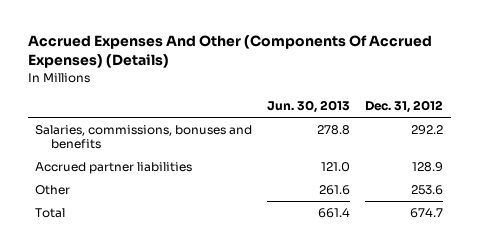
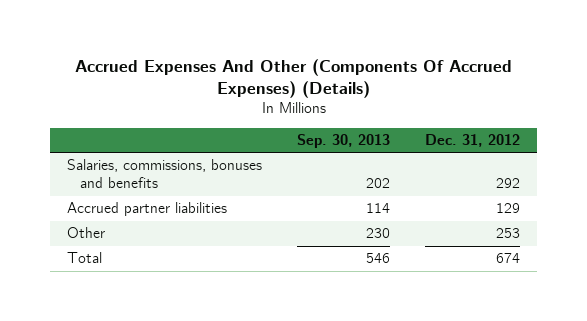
[267,99,351,113] Jun. 30, 2013 -> none
none -> [297,133,391,148] Sep. 30, 2013
[411,124,444,135] 292.2 -> [496,178,521,189] 292
[412,161,444,172] 128.9 -> [496,203,521,214] 129
[411,184,444,195] 253.6 -> [496,228,521,239] 253
[410,207,444,218] 674.7 -> [496,253,521,264] 674

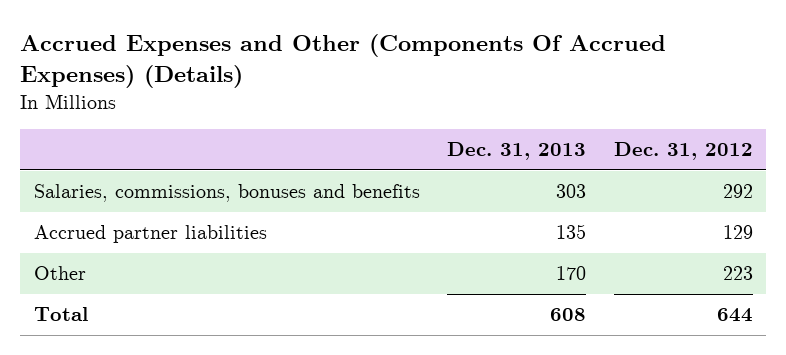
[74,58,512,99] Accrued Expenses And Other (Components Of Accrued Expenses) (Details) -> [19,34,666,89] Accrued Expenses and Other (Components Of Accrued Expenses) (Details)
[297,133,391,148] Sep. 30, 2013 -> none
none -> [447,142,587,161] Dec. 31, 2013
[496,228,521,239] 253 -> [722,266,753,281] 223
[496,253,521,264] 674 -> [716,308,753,323] 644

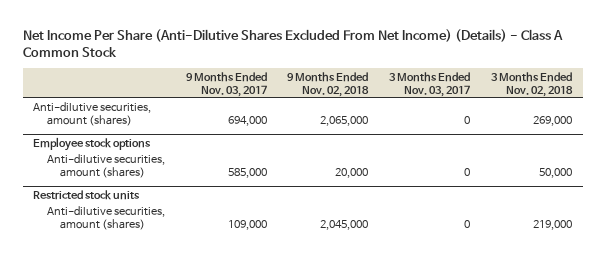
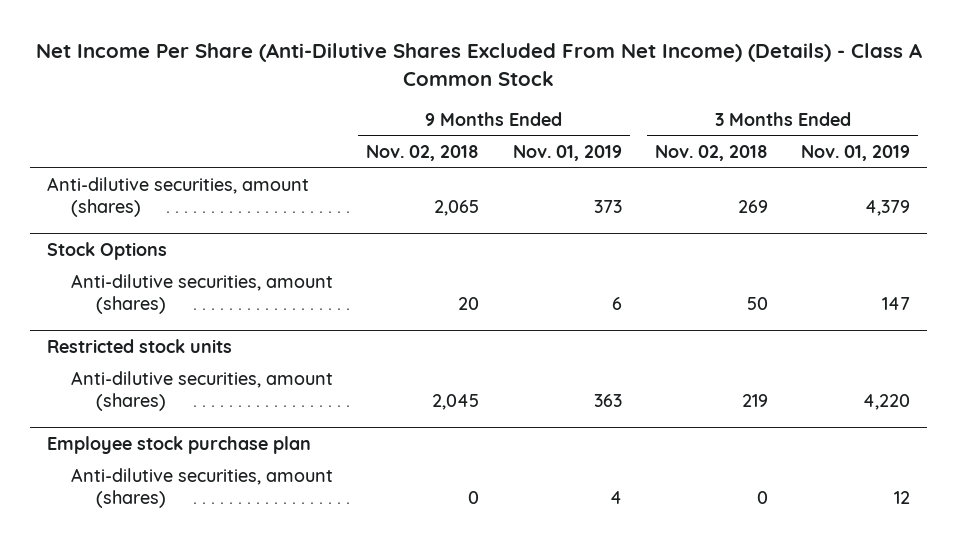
[185,71,267,97] 9 Months Ended Nov. 03, 2017 -> none
[389,71,471,97] 3 Months Ended Nov. 03, 2017 -> none
none -> [512,144,622,161] Nov. 01, 2019
none -> [801,144,911,161] Nov. 01, 2019
[320,116,369,127] 2,065,000 -> [434,199,480,216] 2,065
[533,116,573,127] 269,000 -> [737,199,768,213] 269
[33,136,152,151] Employee stock options -> [47,242,168,261] Stock Options
[335,168,369,179] 20,000 -> [458,296,480,310] 20
[539,168,573,179] 50,000 -> [746,296,768,310] 50
[320,220,369,231] 2,045,000 -> [432,393,480,410] 2,045
[533,220,573,231] 219,000 -> [741,393,768,407] 219
none -> [47,436,312,455] Employee stock purchase plan
none -> [71,468,334,508] Anti-dilutive securities, amount (shares)

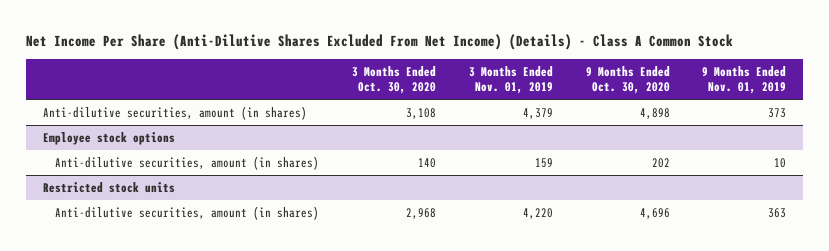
[366,144,480,161] Nov. 02, 2018 -> none
[654,144,768,161] Nov. 02, 2018 -> none
none -> [351,65,436,94] 3 Months Ended Oct. 30, 2020
none -> [585,65,670,94] 9 Months Ended Oct. 30, 2020
[47,177,310,217] Anti-dilutive securities, amount (shares) -> [42,106,307,121] Anti-dilutive securities, amount (in shares)
[47,242,168,261] Stock Options -> [42,132,175,146] Employee stock options
[71,274,334,314] Anti-dilutive securities, amount (shares) -> [55,156,320,171] Anti-dilutive securities, amount (in shares)
[611,296,622,310] 6 -> [774,158,787,169] 10
[882,296,911,310] 147 -> [534,158,553,169] 159
[47,436,312,455] Employee stock purchase plan -> none
[71,468,334,508] Anti-dilutive securities, amount (shares) -> none
[71,371,334,411] Anti-dilutive securities, amount (shares) -> [55,206,320,221] Anti-dilutive securities, amount (in shares)

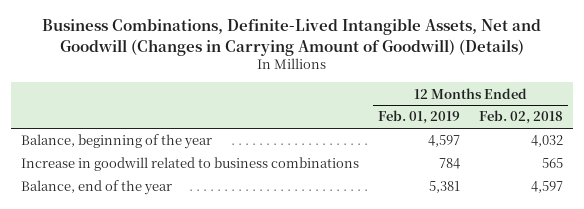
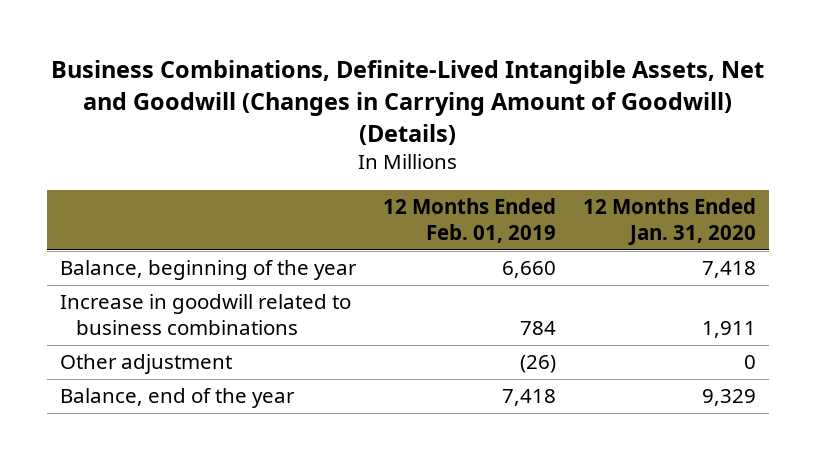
[479,110,564,125] Feb. 02, 2018 -> none
none -> [582,198,756,246] 12 Months Ended Jan. 31, 2020
[428,135,461,148] 4,597 -> [502,261,557,279] 6,660
none -> [60,354,233,375] Other adjustment
[429,181,461,194] 5,381 -> [502,389,557,407] 7,418

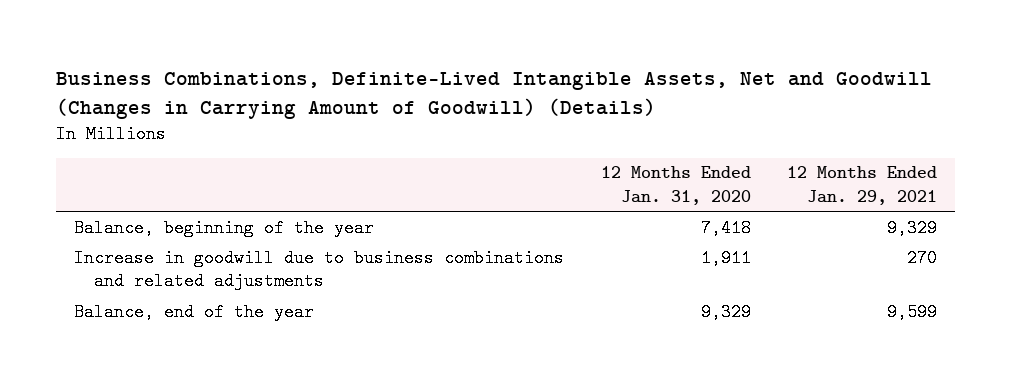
[383,198,557,244] 12 Months Ended Feb. 01, 2019 -> none
none -> [787,166,938,206] 12 Months Ended Jan. 29, 2021
[60,354,233,375] Other adjustment -> none
[60,294,352,336] Increase in goodwill related to business combinations -> [74,248,565,291] Increase in goodwill due to business combinations and related adjustments

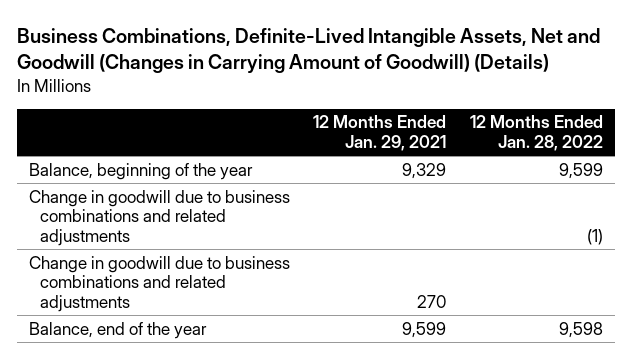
[600,166,751,206] 12 Months Ended Jan. 31, 2020 -> none
none -> [470,115,604,151] 12 Months Ended Jan. 28, 2022
none -> [28,189,290,246] Change in goodwill due to business combinations and related adjustments
[74,248,565,291] Increase in goodwill due to business combinations and related adjustments -> [28,255,290,312] Change in goodwill due to business combinations and related adjustments

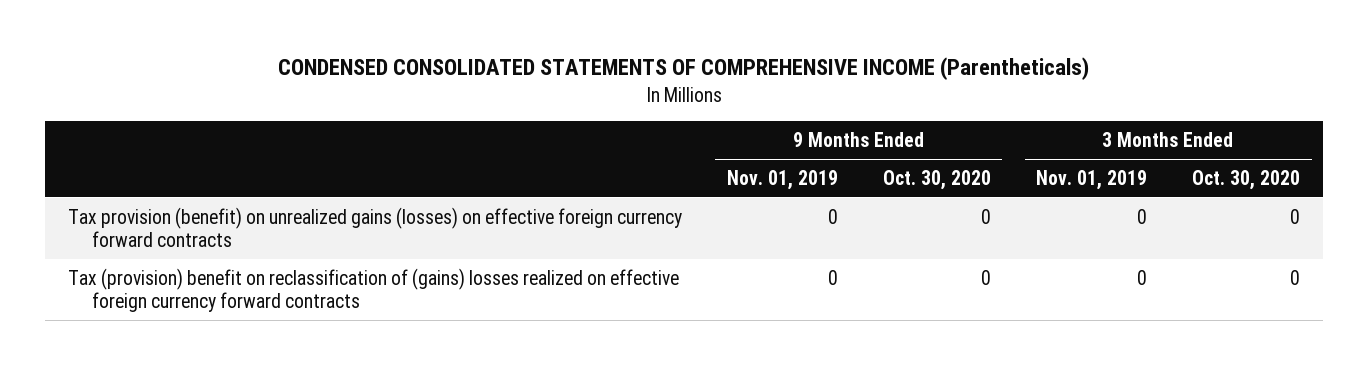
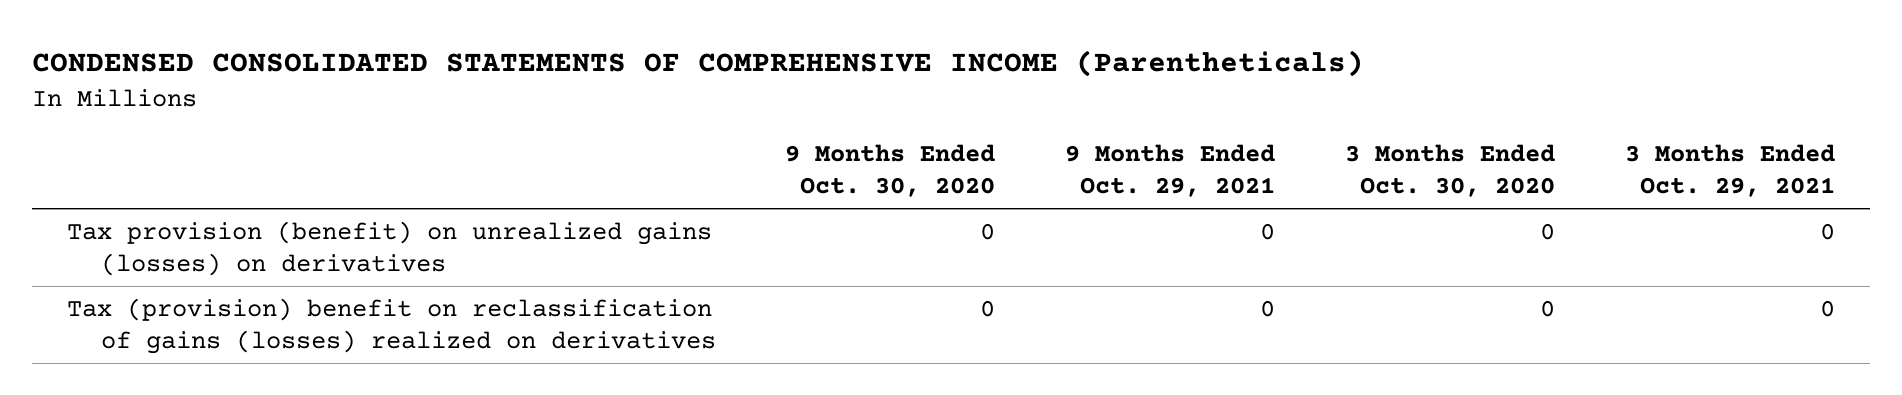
[726,170,838,191] Nov. 01, 2019 -> none
[1036,170,1148,191] Nov. 01, 2019 -> none
none -> [1065,144,1276,197] 9 Months Ended Oct. 29, 2021
none -> [1624,144,1835,197] 3 Months Ended Oct. 29, 2021
[67,206,682,248] Tax provision (benefit) on unrealized gains (losses) on effective foreign currency forward contracts -> [66,220,712,276] Tax provision (benefit) on unrealized gains (losses) on derivatives
[67,267,679,313] Tax (provision) benefit on reclassification of (gains) losses realized on effective foreign currency forward contracts -> [66,297,716,354] Tax (provision) benefit on reclassification of gains (losses) realized on derivatives

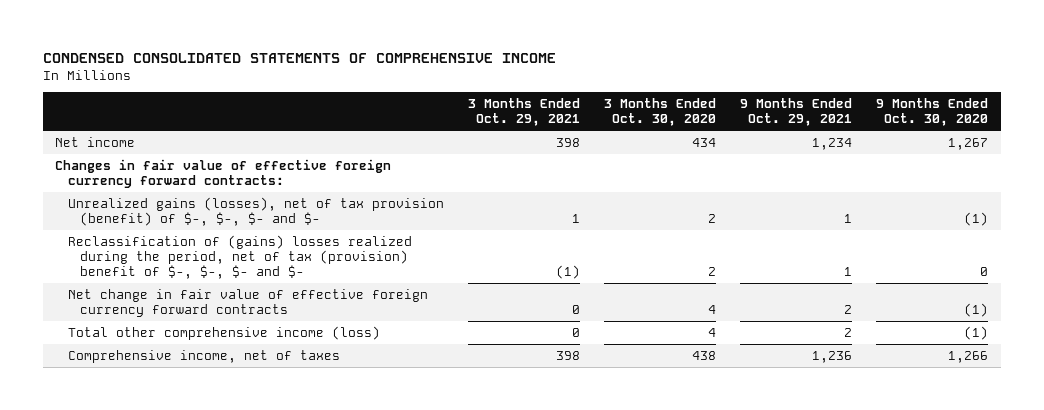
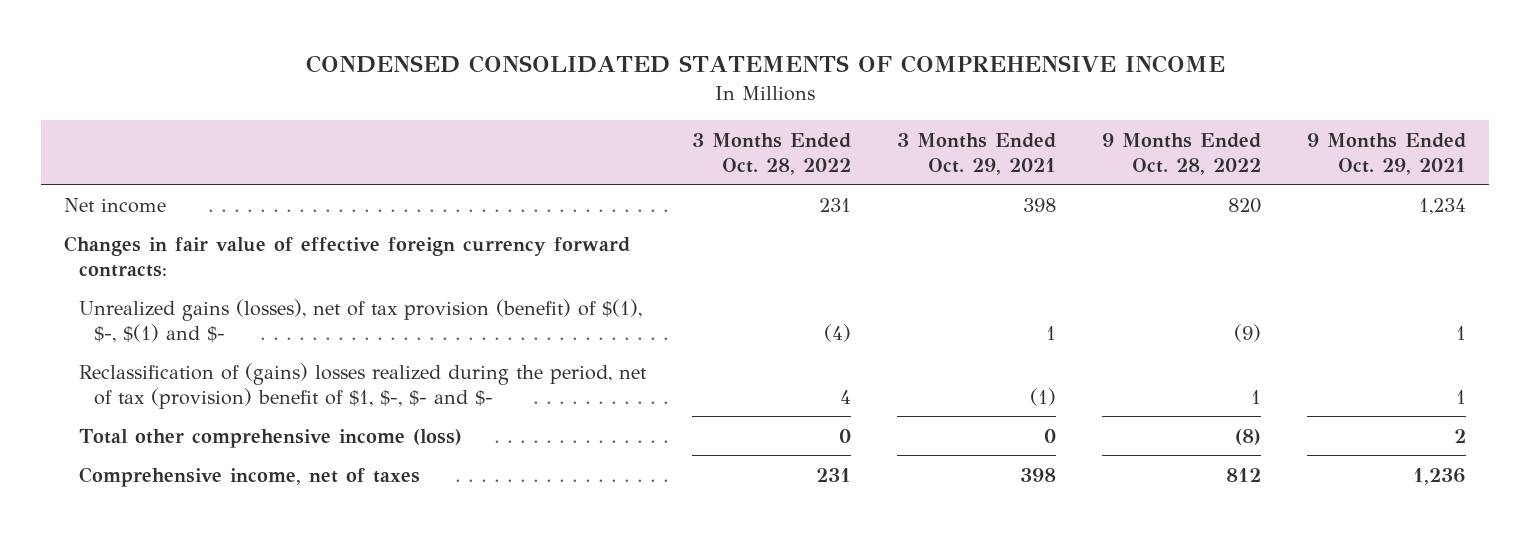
[604,98,717,126] 3 Months Ended Oct. 30, 2020 -> none
[876,98,989,126] 9 Months Ended Oct. 30, 2020 -> none
none -> [692,132,852,175] 3 Months Ended Oct. 28, 2022
none -> [1101,132,1261,175] 9 Months Ended Oct. 28, 2022
[67,288,428,317] Net change in fair value of effective foreign currency forward contracts -> none
[67,196,444,226] Unrealized gains (losses), net of tax provision (benefit) of $-, $-, $- and $- -> [79,298,643,343] Unrealized gains (losses), net of tax provision (benefit) of $(1), $-, $(1) and $-
[67,234,412,279] Reclassification of (gains) losses realized during the period, net of tax (provision) benefit of $-, $-, $- and $- -> [79,362,648,409] Reclassification of (gains) losses realized during the period, net of tax (provision) benefit of $1, $-, $- and $-

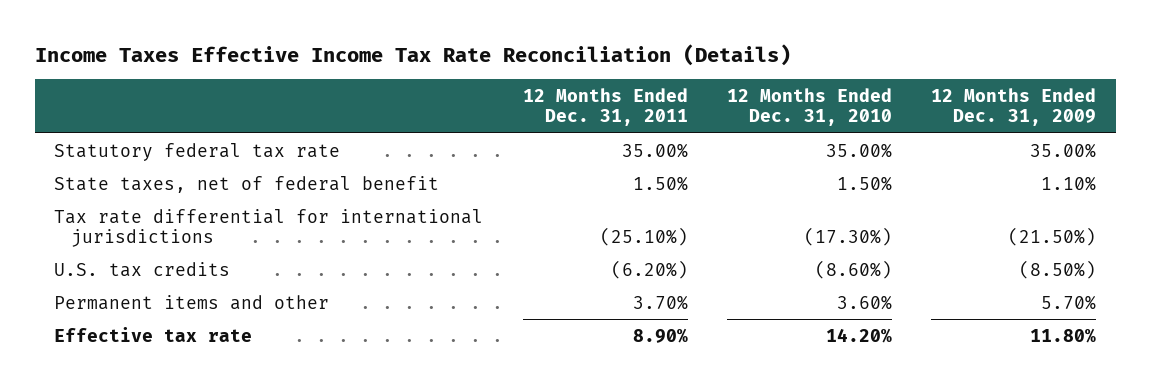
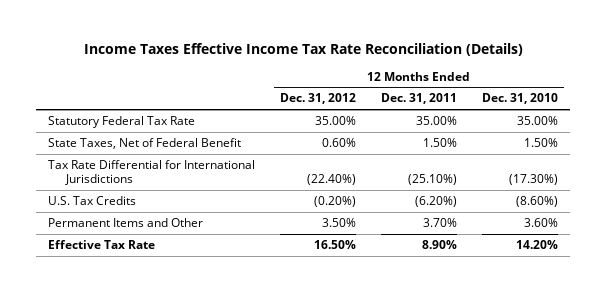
[930,88,1096,127] 12 Months Ended Dec. 31, 2009 -> none
none -> [280,93,357,105] Dec. 31, 2012
[54,142,341,161] Statutory federal tax rate -> [48,116,196,129] Statutory Federal Tax Rate
[54,175,440,193] State taxes, net of federal benefit -> [48,138,242,150] State Taxes, Net of Federal Benefit
[54,208,484,247] Tax rate differential for international jurisdictions -> [48,160,256,186] Tax Rate Differential for International Jurisdictions
[54,261,231,277] U.S. tax credits -> [48,196,137,206] U.S. Tax Credits
[54,294,330,310] Permanent items and other -> [48,218,204,228] Permanent Items and Other
[54,326,253,342] Effective tax rate -> [48,240,156,250] Effective Tax Rate

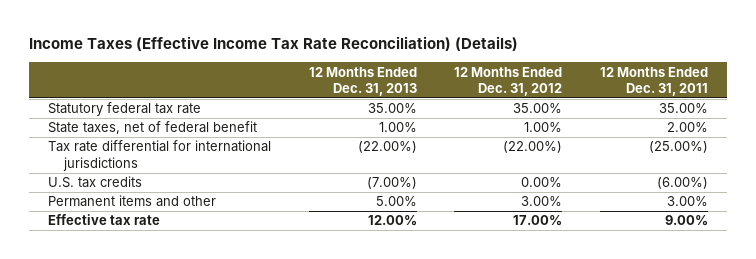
[84,42,524,56] Income Taxes Effective Income Tax Rate Reconciliation (Details) -> [29,36,519,52] Income Taxes (Effective Income Tax Rate Reconciliation) (Details)
[482,93,559,105] Dec. 31, 2010 -> none
none -> [308,66,417,96] 12 Months Ended Dec. 31, 2013
[48,116,196,129] Statutory Federal Tax Rate -> [47,102,201,117] Statutory federal tax rate
[48,138,242,150] State Taxes, Net of Federal Benefit -> [47,121,257,135] State taxes, net of federal benefit
[322,138,357,148] 0.60% -> [524,122,563,133] 1.00%
[423,138,458,148] 1.50% -> [666,122,708,133] 2.00%
[48,160,256,186] Tax Rate Differential for International Jurisdictions -> [47,140,271,171] Tax rate differential for international jurisdictions
[307,174,357,186] (22.40%) -> [503,141,563,154] (22.00%)
[408,174,458,186] (25.10%) -> [648,141,708,154] (25.00%)
[48,196,137,206] U.S. Tax Credits -> [47,176,142,189] U.S. tax credits
[314,196,357,208] (0.20%) -> [521,177,563,188] 0.00%
[415,196,458,208] (6.20%) -> [656,177,708,190] (6.00%)
[48,218,204,228] Permanent Items and Other -> [47,195,216,208] Permanent items and other
[322,218,357,228] 3.50% -> [521,196,563,207] 3.00%
[423,218,458,228] 3.70% -> [666,196,708,207] 3.00%
[48,240,156,250] Effective Tax Rate -> [47,214,160,226] Effective tax rate
[314,240,357,250] 16.50% -> [513,215,563,227] 17.00%
[422,240,458,250] 8.90% -> [664,215,708,227] 9.00%

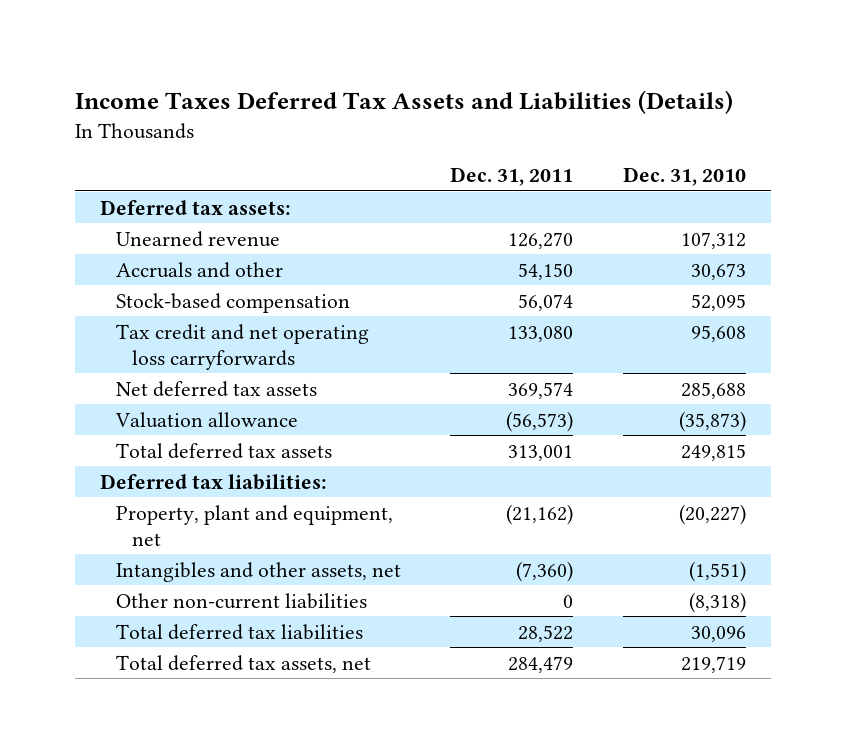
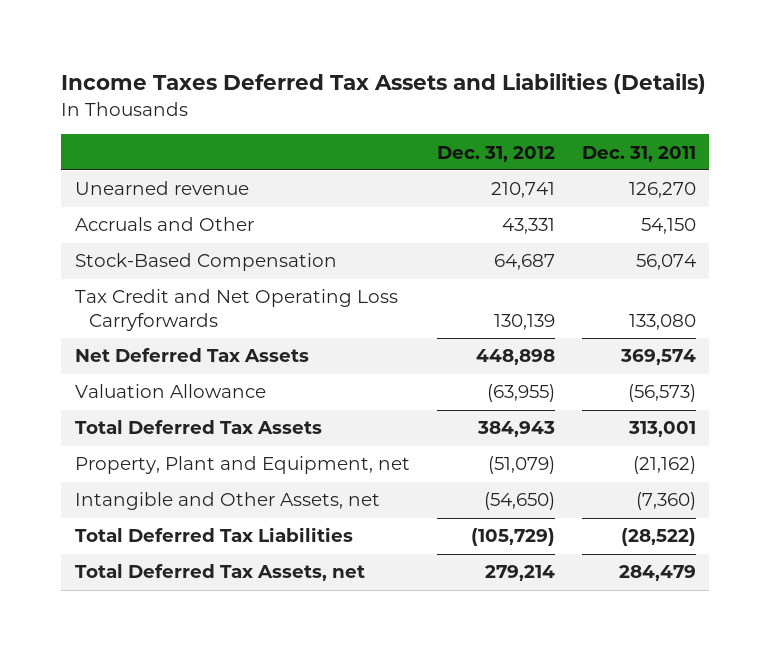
[623,167,747,187] Dec. 31, 2010 -> none
none -> [436,145,555,162] Dec. 31, 2012
[99,199,291,215] Deferred tax assets: -> none
[99,473,327,490] Deferred tax liabilities: -> none
[115,592,367,609] Other non-current liabilities -> none
[115,261,283,278] Accruals and other -> [74,217,254,232] Accruals and Other
[115,292,350,313] Stock-based compensation -> [74,253,337,272] Stock-Based Compensation
[115,323,369,370] Tax credit and net operating loss carryforwards -> [74,289,398,331] Tax Credit and Net Operating Loss Carryforwards
[115,380,317,397] Net deferred tax assets -> [74,348,309,363] Net Deferred Tax Assets
[114,411,298,428] Valuation allowance -> [74,384,266,399] Valuation Allowance
[115,442,332,459] Total deferred tax assets -> [74,420,322,435] Total Deferred Tax Assets
[115,504,393,546] Property, plant and equipment, net -> [74,456,410,475] Property, Plant and Equipment, net
[115,561,401,582] Intangibles and other assets, net -> [74,492,380,511] Intangible and Other Assets, net
[115,623,363,640] Total deferred tax liabilities -> [74,527,353,543] Total Deferred Tax Liabilities
[518,624,574,642] 28,522 -> [620,528,696,547] (28,522)
[115,654,371,673] Total deferred tax assets, net -> [74,564,365,582] Total Deferred Tax Assets, net

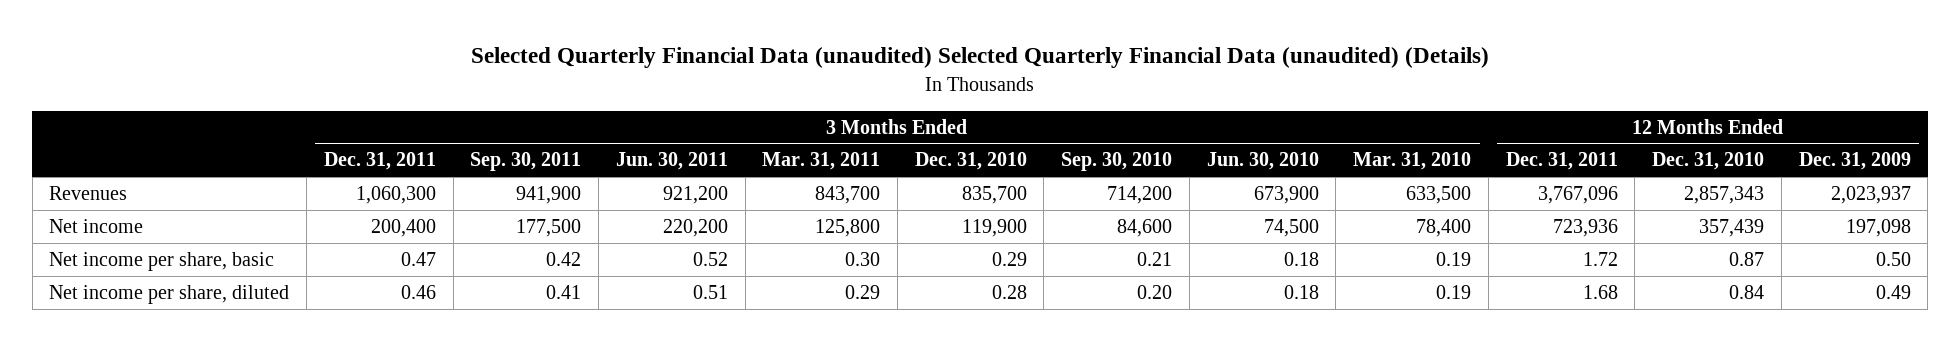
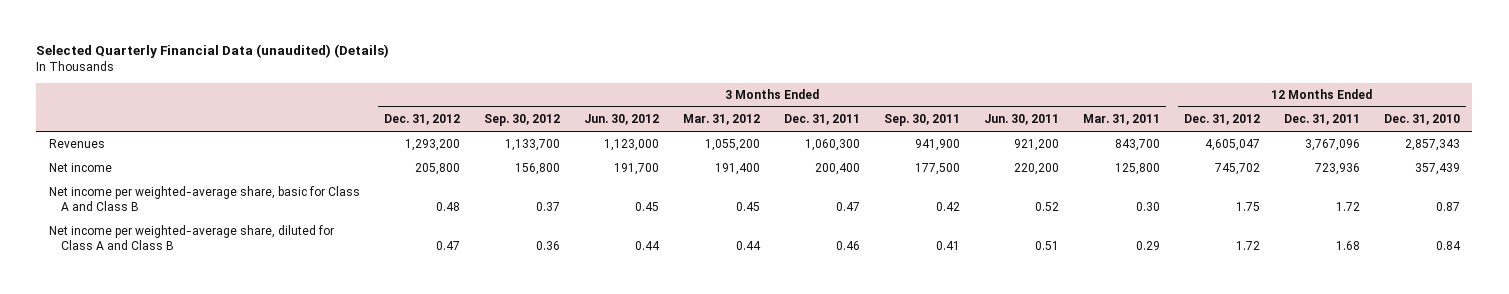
[470,47,1489,69] Selected Quarterly Financial Data (unaudited) Selected Quarterly Financial Data (unaudited) (Details) -> [36,43,390,58] Selected Quarterly Financial Data (unaudited) (Details)
[914,152,1027,171] Dec. 31, 2010 -> none
[1061,152,1173,172] Sep. 30, 2010 -> none
[1206,152,1319,171] Jun. 30, 2010 -> none
[1353,152,1472,171] Mar. 31, 2010 -> none
[1798,152,1911,171] Dec. 31, 2009 -> none
none -> [383,114,460,126] Dec. 31, 2012
none -> [483,114,560,127] Sep. 30, 2012
none -> [583,114,659,126] Jun. 30, 2012
none -> [682,114,760,126] Mar. 31, 2012
none -> [1184,114,1261,126] Dec. 31, 2012
[49,251,275,271] Net income per share, basic -> [48,186,360,212] Net income per weighted-average share, basic for Class A and Class B
[49,284,290,304] Net income per share, diluted -> [48,225,334,251] Net income per weighted-average share, diluted for Class A and Class B

